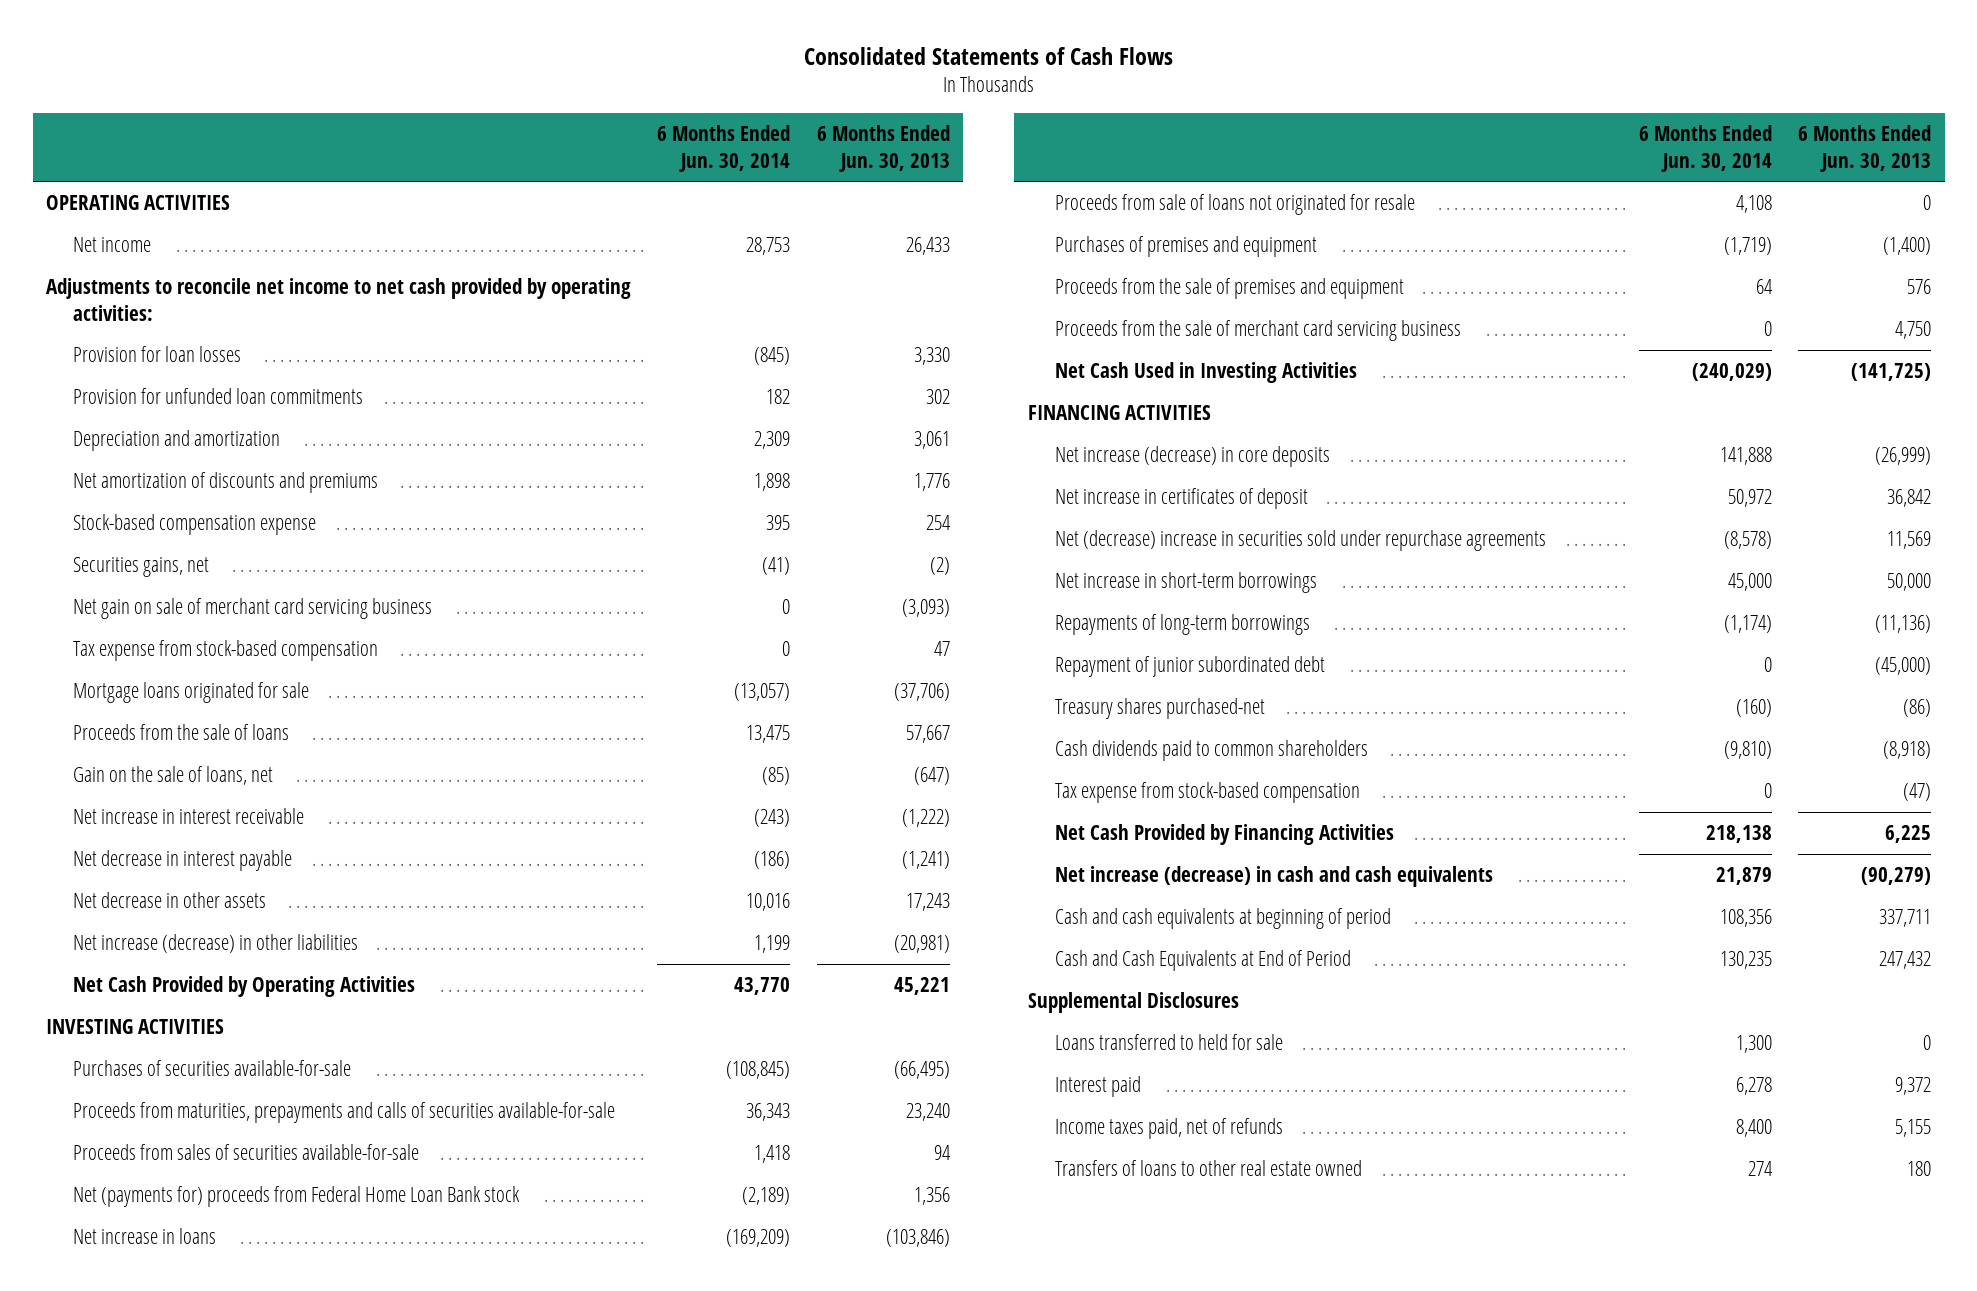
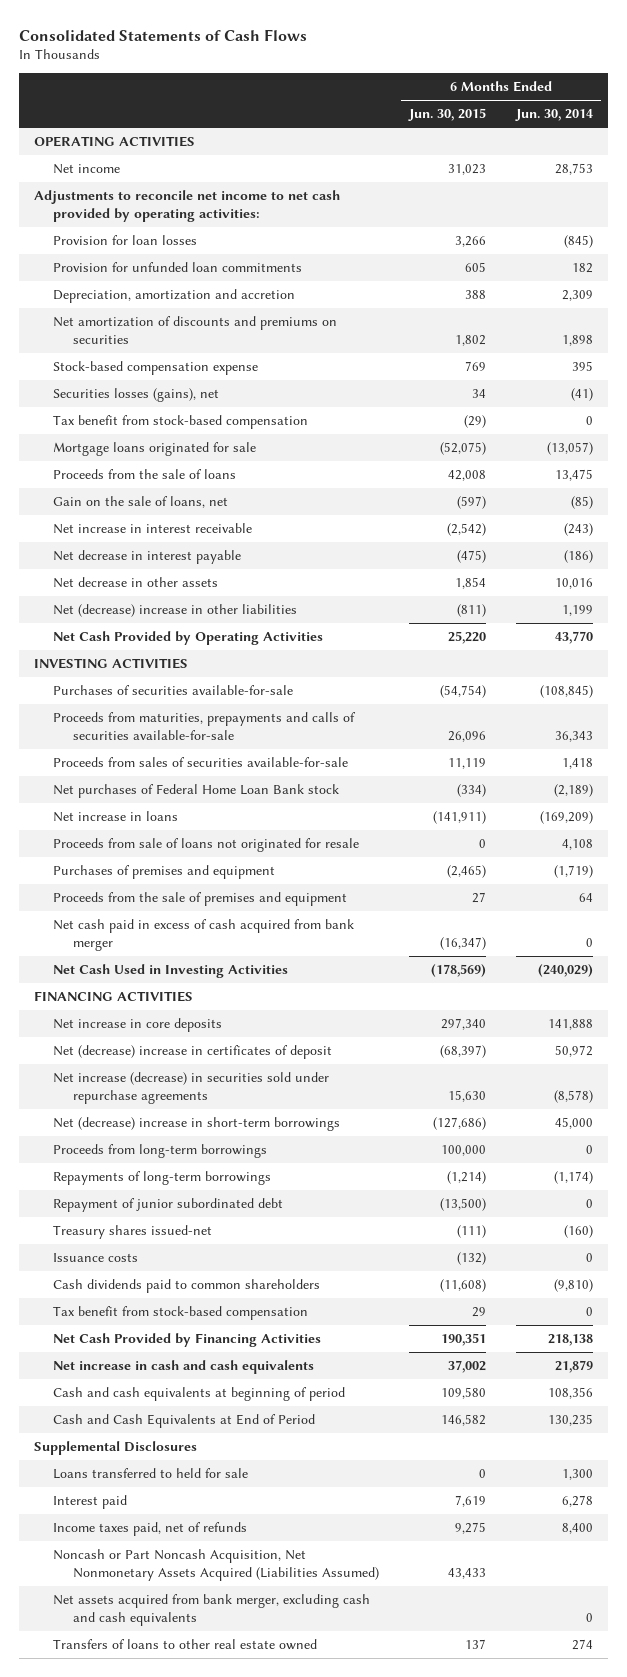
[816,125,950,172] 6 Months Ended Jun. 30, 2013 -> none
none -> [407,108,486,122] Jun. 30, 2015
[73,430,281,452] Depreciation and amortization -> [53,289,296,304] Depreciation, amortization and accretion
[73,472,379,494] Net amortization of discounts and premiums -> [53,316,338,344] Net amortization of discounts and premiums on securities
[73,598,433,620] Net gain on sale of merchant card servicing business -> none
[73,557,210,578] Securities gains, net -> [53,388,220,403] Securities losses (gains), net
[73,640,379,662] Tax expense from stock-based compensation -> [53,415,309,430] Tax benefit from stock-based compensation
[73,934,359,954] Net increase (decrease) in other liabilities -> [53,604,298,618] Net (decrease) increase in other liabilities
[73,1186,521,1208] Net (payments for) proceeds from Federal Home Loan Bank stock -> [53,784,340,799] Net purchases of Federal Home Loan Bank stock
[1055,320,1462,342] Proceeds from the sale of merchant card servicing business -> none
none -> [53,919,355,951] Net cash paid in excess of cash acquired from bank merger
[1055,446,1331,468] Net increase (decrease) in core deposits -> [53,1018,223,1033] Net increase in core deposits
[1055,488,1309,510] Net increase in certificates of deposit -> [53,1045,333,1060] Net (decrease) increase in certificates of deposit
[1055,530,1547,552] Net (decrease) increase in securities sold under repurchase agreements -> [53,1072,330,1104] Net increase (decrease) in securities sold under repurchase agreements
[1055,572,1318,594] Net increase in short-term borrowings -> [53,1117,341,1132] Net (decrease) increase in short-term borrowings
none -> [53,1144,268,1159] Proceeds from long-term borrowings
[1055,698,1266,720] Treasury shares purchased-net -> [53,1225,213,1240] Treasury shares issued-net
none -> [53,1253,139,1263] Issuance costs
[1055,782,1361,804] Tax expense from stock-based compensation -> [53,1306,309,1321] Tax benefit from stock-based compensation
[1055,866,1494,888] Net increase (decrease) in cash and cash equivalents -> [53,1360,315,1375] Net increase in cash and cash equivalents
none -> [53,1549,379,1581] Noncash or Part Noncash Acquisition, Net Nonmonetary Assets Acquired (Liabilities Assumed)
none -> [53,1594,371,1626] Net assets acquired from bank merger, excluding cash and cash equivalents

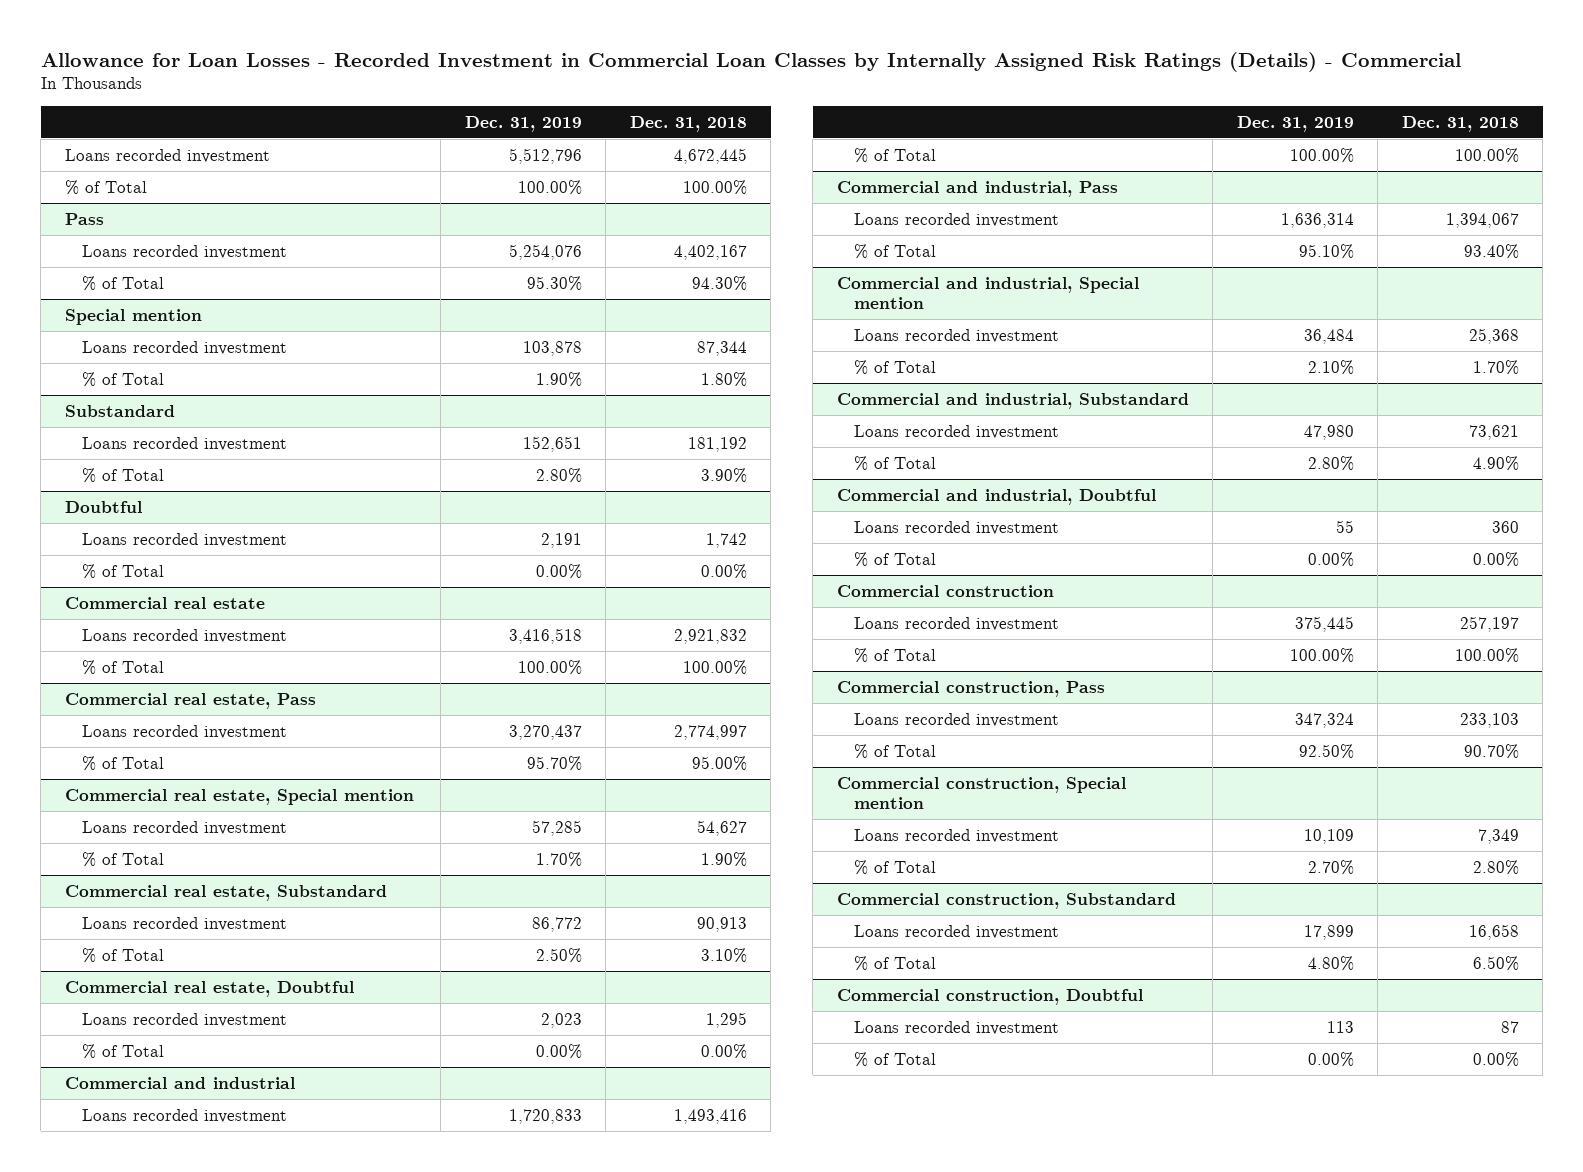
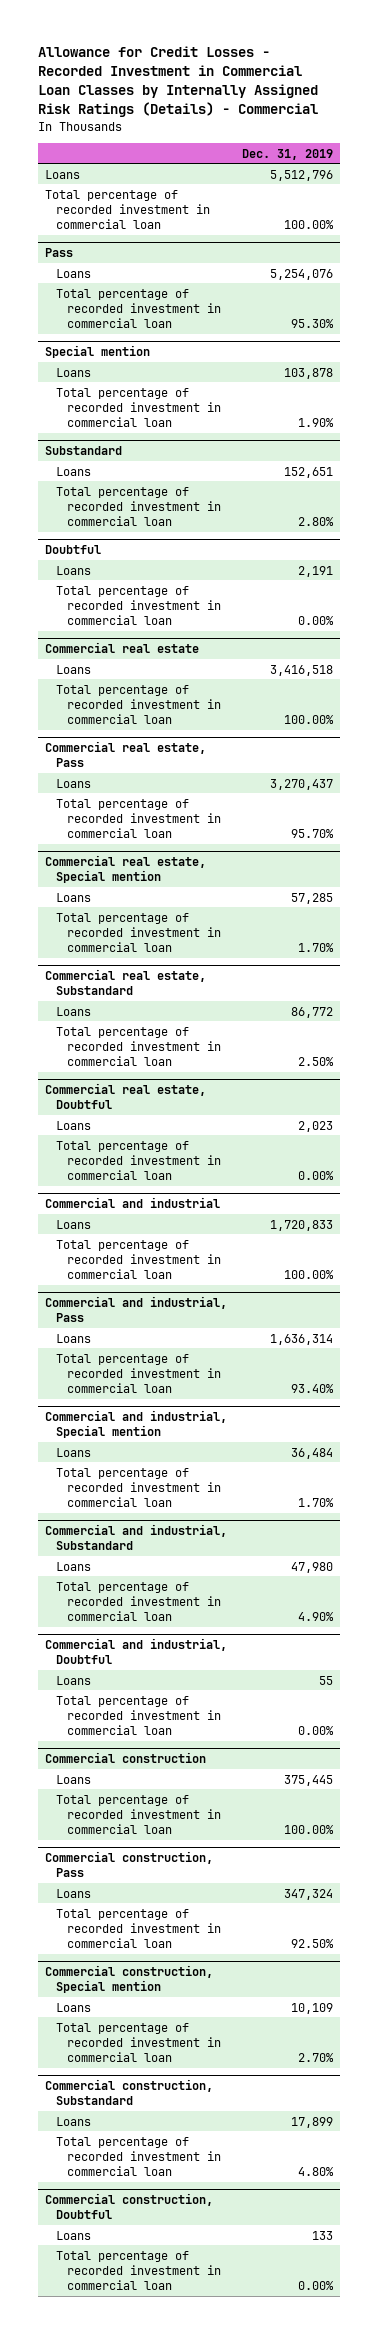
[40,51,1461,72] Allowance for Loan Losses - Recorded Investment in Commercial Loan Classes by Internally Assigned Risk Ratings (Details) - Commercial -> [38,46,319,118] Allowance for Credit Losses - Recorded Investment in Commercial Loan Classes by Internally Assigned Risk Ratings (Details) - Commercial
[629,115,747,132] Dec. 31, 2018 -> none
[64,179,147,195] % of Total -> none
[64,148,270,163] Loans recorded investment -> [45,169,81,179] Loans
none -> [45,189,211,229] Total percentage of recorded investment in commercial loan
[82,244,288,259] Loans recorded investment -> [56,268,92,278] Loans
[82,275,165,291] % of Total -> [56,288,221,328] Total percentage of recorded investment in commercial loan
[82,371,165,387] % of Total -> none
[82,340,288,355] Loans recorded investment -> [56,367,92,377] Loans
none -> [56,387,221,427] Total percentage of recorded investment in commercial loan
[82,467,165,483] % of Total -> none
[82,436,288,451] Loans recorded investment -> [56,466,92,476] Loans
none -> [56,486,221,526] Total percentage of recorded investment in commercial loan
[82,563,165,579] % of Total -> none
[82,532,288,547] Loans recorded investment -> [56,565,92,575] Loans
none -> [56,585,221,625] Total percentage of recorded investment in commercial loan
[82,659,165,675] % of Total -> none
[82,628,288,643] Loans recorded investment -> [56,664,92,674] Loans
none -> [56,684,221,724] Total percentage of recorded investment in commercial loan
[82,724,288,739] Loans recorded investment -> [56,778,92,788] Loans
[82,755,165,771] % of Total -> [56,798,221,838] Total percentage of recorded investment in commercial loan
[82,851,165,867] % of Total -> none
[82,820,288,835] Loans recorded investment -> [56,892,92,902] Loans
none -> [56,912,221,952] Total percentage of recorded investment in commercial loan
[82,947,165,963] % of Total -> none
[82,916,288,931] Loans recorded investment -> [56,1006,92,1016] Loans
none -> [56,1026,221,1066] Total percentage of recorded investment in commercial loan
[82,1043,165,1059] % of Total -> none
[82,1012,288,1027] Loans recorded investment -> [56,1120,92,1130] Loans
none -> [56,1140,221,1180] Total percentage of recorded investment in commercial loan
[854,147,937,163] % of Total -> none
[82,1108,288,1123] Loans recorded investment -> [56,1219,92,1229] Loans
none -> [56,1239,221,1279] Total percentage of recorded investment in commercial loan
[854,243,937,259] % of Total -> none
[854,212,1060,227] Loans recorded investment -> [56,1333,92,1343] Loans
none -> [56,1353,221,1393] Total percentage of recorded investment in commercial loan
[854,359,937,375] % of Total -> none
[854,328,1060,343] Loans recorded investment -> [56,1447,92,1457] Loans
none -> [56,1467,221,1507] Total percentage of recorded investment in commercial loan
[854,455,937,471] % of Total -> none
[854,424,1060,439] Loans recorded investment -> [56,1561,92,1571] Loans
none -> [56,1581,221,1621] Total percentage of recorded investment in commercial loan
[854,551,937,567] % of Total -> none
[854,520,1060,535] Loans recorded investment -> [56,1675,92,1685] Loans
none -> [56,1695,221,1735] Total percentage of recorded investment in commercial loan
[854,647,937,663] % of Total -> none
[854,616,1060,631] Loans recorded investment -> [56,1774,92,1784] Loans
none -> [56,1794,221,1834] Total percentage of recorded investment in commercial loan
[854,712,1060,727] Loans recorded investment -> [56,1888,92,1898] Loans
[854,743,937,759] % of Total -> [56,1908,221,1948] Total percentage of recorded investment in commercial loan
[854,859,937,875] % of Total -> none
[854,828,1060,843] Loans recorded investment -> [56,2002,92,2012] Loans
none -> [56,2022,221,2062] Total percentage of recorded investment in commercial loan
[854,955,937,971] % of Total -> none
[854,924,1060,939] Loans recorded investment -> [56,2116,92,2126] Loans
none -> [56,2136,221,2176] Total percentage of recorded investment in commercial loan
[854,1051,937,1067] % of Total -> none
[854,1020,1060,1035] Loans recorded investment -> [56,2230,92,2240] Loans
[1326,1020,1354,1033] 113 -> [311,2230,333,2240] 133
none -> [56,2250,221,2290] Total percentage of recorded investment in commercial loan

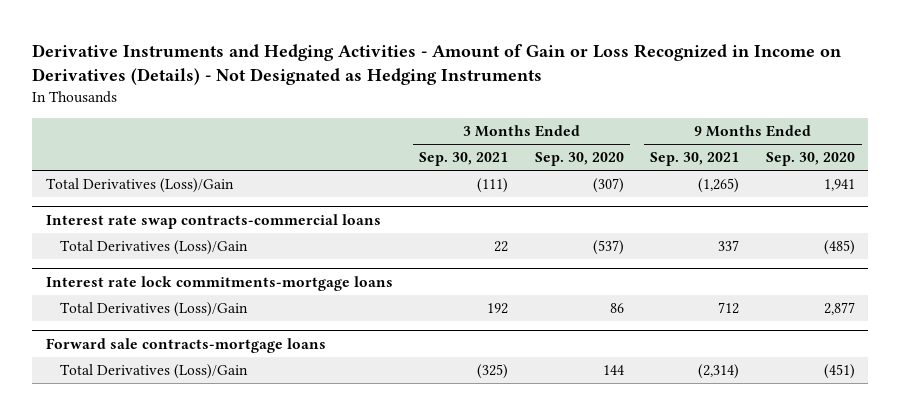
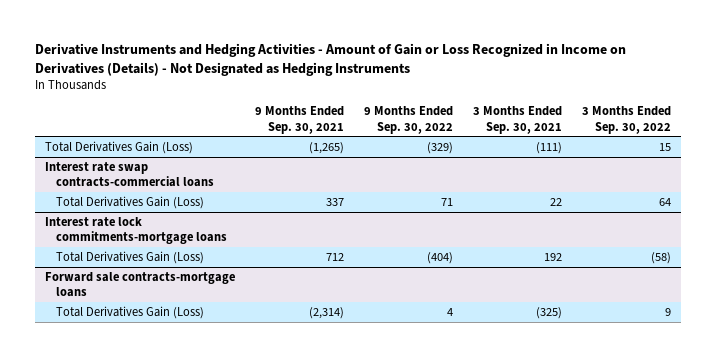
[534,152,624,167] Sep. 30, 2020 -> none
[766,152,856,167] Sep. 30, 2020 -> none
none -> [363,106,453,134] 9 Months Ended Sep. 30, 2022
none -> [582,106,672,134] 3 Months Ended Sep. 30, 2022
[45,178,234,194] Total Derivatives (Loss)/Gain -> [44,140,193,154] Total Derivatives Gain (Loss)
[60,240,249,256] Total Derivatives (Loss)/Gain -> [56,195,205,209] Total Derivatives Gain (Loss)
[60,302,249,318] Total Derivatives (Loss)/Gain -> [56,250,205,264] Total Derivatives Gain (Loss)
[60,364,249,380] Total Derivatives (Loss)/Gain -> [56,305,205,319] Total Derivatives Gain (Loss)

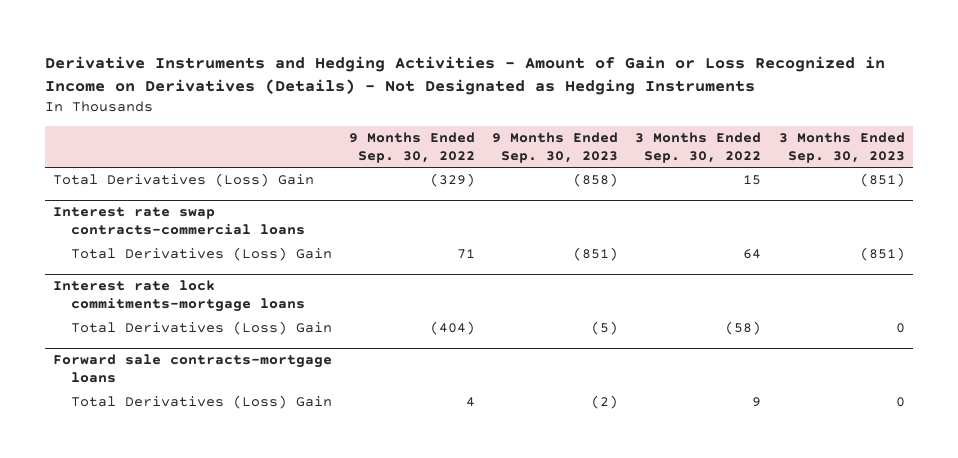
[254,106,344,134] 9 Months Ended Sep. 30, 2021 -> none
[472,106,562,134] 3 Months Ended Sep. 30, 2021 -> none
none -> [492,131,619,163] 9 Months Ended Sep. 30, 2023
none -> [778,131,905,163] 3 Months Ended Sep. 30, 2023
[44,140,193,154] Total Derivatives Gain (Loss) -> [53,172,315,187] Total Derivatives (Loss) Gain
[56,195,205,209] Total Derivatives Gain (Loss) -> [70,246,332,261] Total Derivatives (Loss) Gain
[56,250,205,264] Total Derivatives Gain (Loss) -> [70,320,332,335] Total Derivatives (Loss) Gain
[56,305,205,319] Total Derivatives Gain (Loss) -> [70,394,332,409] Total Derivatives (Loss) Gain

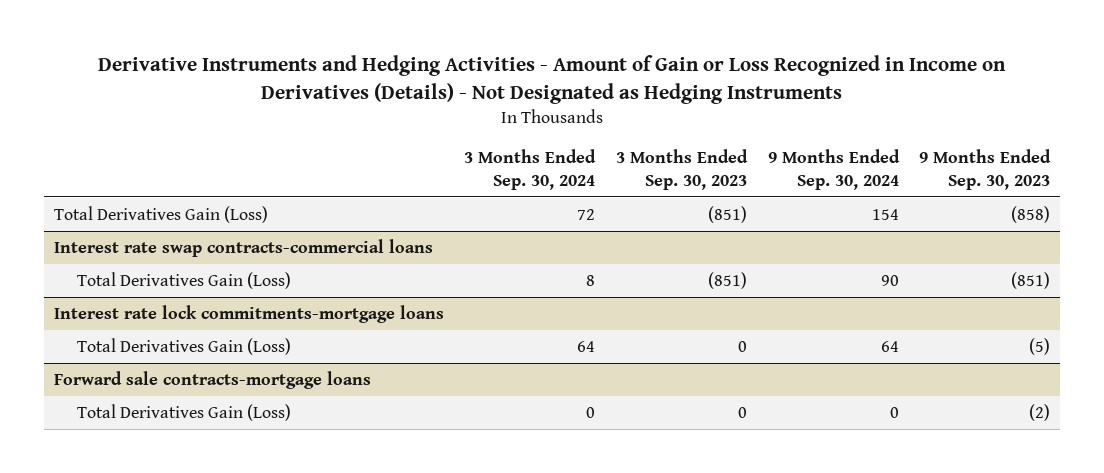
[349,131,476,163] 9 Months Ended Sep. 30, 2022 -> none
[635,131,762,163] 3 Months Ended Sep. 30, 2022 -> none
none -> [464,148,597,190] 3 Months Ended Sep. 30, 2024
none -> [767,148,900,190] 9 Months Ended Sep. 30, 2024
[53,172,315,187] Total Derivatives (Loss) Gain -> [53,206,268,224] Total Derivatives Gain (Loss)
[70,246,332,261] Total Derivatives (Loss) Gain -> [76,272,291,290] Total Derivatives Gain (Loss)
[70,320,332,335] Total Derivatives (Loss) Gain -> [76,338,291,356] Total Derivatives Gain (Loss)
[70,394,332,409] Total Derivatives (Loss) Gain -> [76,404,291,422] Total Derivatives Gain (Loss)

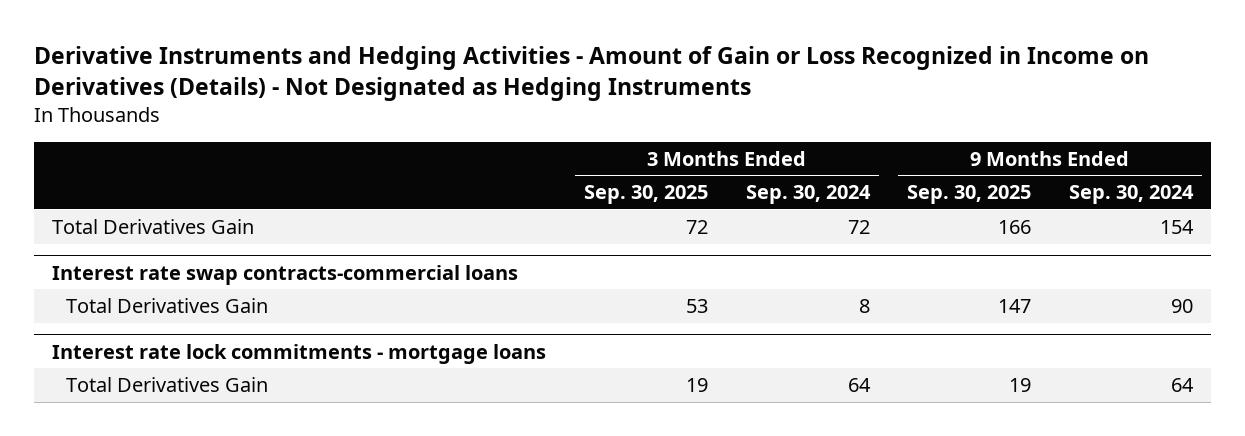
[616,148,749,190] 3 Months Ended Sep. 30, 2023 -> none
[919,148,1052,190] 9 Months Ended Sep. 30, 2023 -> none
none -> [584,185,709,205] Sep. 30, 2025
none -> [907,185,1032,205] Sep. 30, 2025
[53,206,268,224] Total Derivatives Gain (Loss) -> [52,218,255,234] Total Derivatives Gain
[53,371,371,390] Forward sale contracts-mortgage loans -> none
[76,404,291,422] Total Derivatives Gain (Loss) -> none
[76,272,291,290] Total Derivatives Gain (Loss) -> [66,297,269,313] Total Derivatives Gain
[53,305,444,324] Interest rate lock commitments-mortgage loans -> [52,343,547,364] Interest rate lock commitments - mortgage loans
[76,338,291,356] Total Derivatives Gain (Loss) -> [66,376,269,392] Total Derivatives Gain

